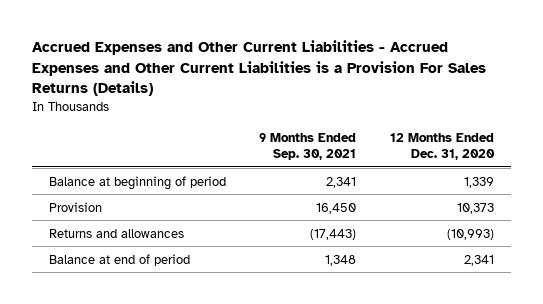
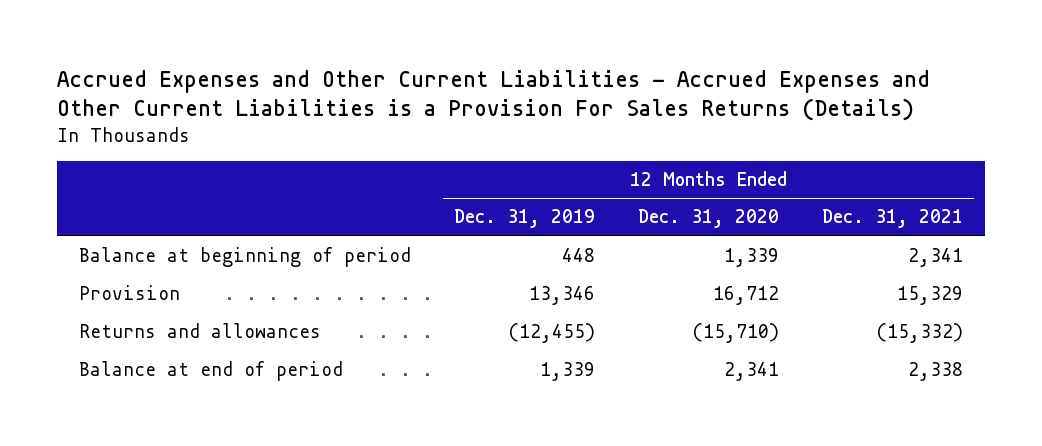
[259,132,357,161] 9 Months Ended Sep. 30, 2021 -> none
none -> [454,209,596,229] Dec. 31, 2019
none -> [822,209,964,229] Dec. 31, 2021
[457,202,495,214] 10,373 -> [713,286,780,306] 16,712
[447,228,495,240] (10,993) -> [692,323,780,344] (15,710)

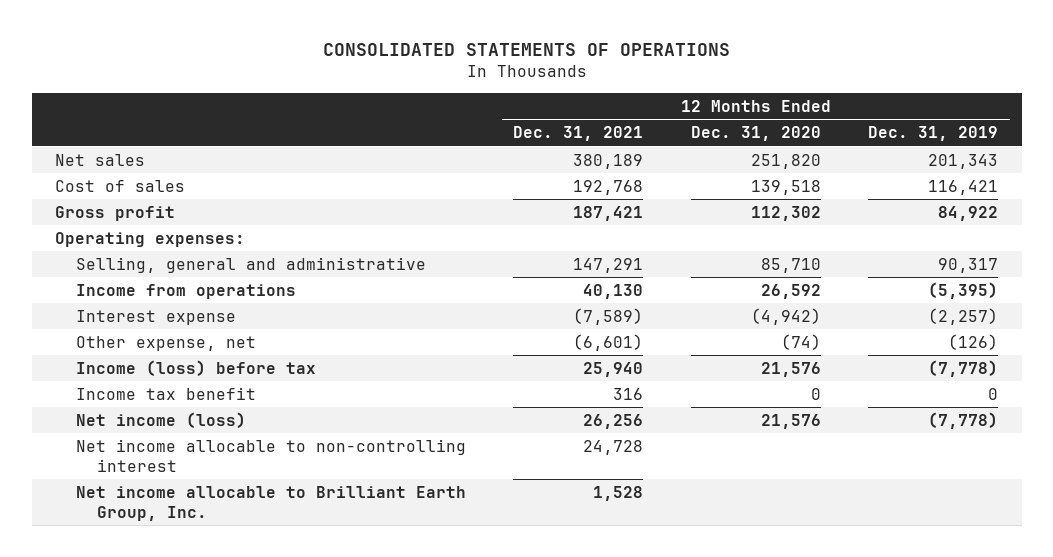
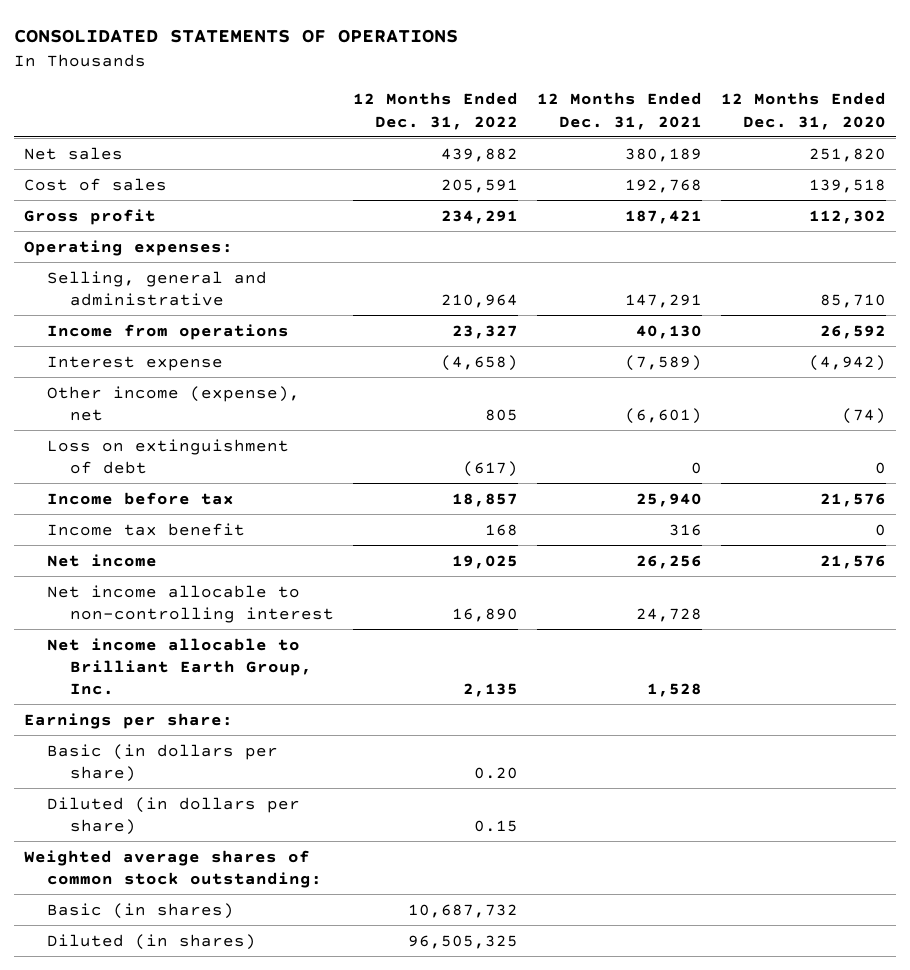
[867,126,998,142] Dec. 31, 2019 -> none
none -> [353,92,519,130] 12 Months Ended Dec. 31, 2022
[76,335,257,351] Other expense, net -> [46,385,300,421] Other income (expense), net
none -> [46,438,289,474] Loss on extinguishment of debt
[76,359,317,376] Income (loss) before tax -> [46,491,234,505] Income before tax
[76,411,247,428] Net income (loss) -> [46,553,157,567] Net income
none -> [24,712,234,729] Earnings per share:
none -> [46,743,278,782] Basic (in dollars per share)
none -> [46,796,300,835] Diluted (in dollars per share)
none -> [24,849,322,888] Weighted average shares of common stock outstanding:
none -> [46,902,234,919] Basic (in shares)
none -> [46,933,256,950] Diluted (in shares)

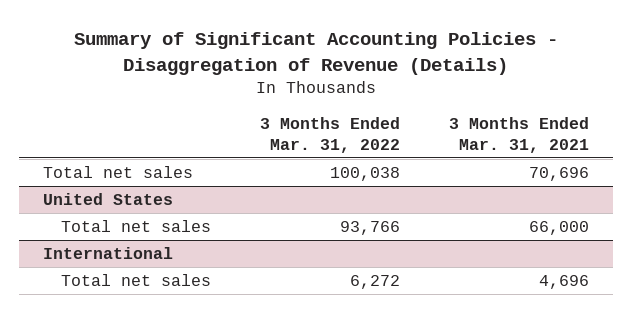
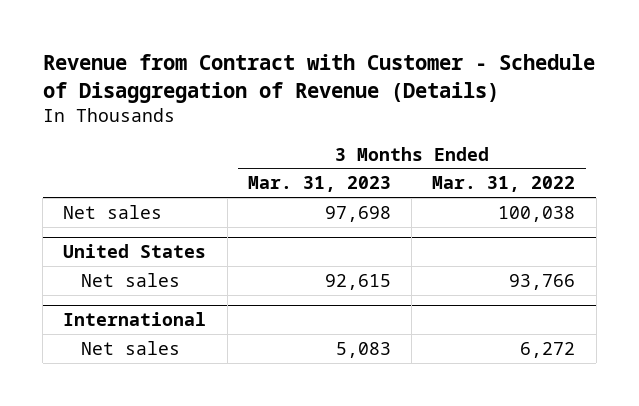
[73,31,558,75] Summary of Significant Accounting Policies - Disaggregation of Revenue (Details) -> [42,54,595,104] Revenue from Contract with Customer - Schedule of Disaggregation of Revenue (Details)
[448,116,589,153] 3 Months Ended Mar. 31, 2021 -> none
none -> [247,176,391,193] Mar. 31, 2023
[43,165,194,178] Total net sales -> [63,204,163,219] Net sales
[60,219,211,232] Total net sales -> [81,272,181,287] Net sales
[60,273,211,286] Total net sales -> [81,340,181,355] Net sales

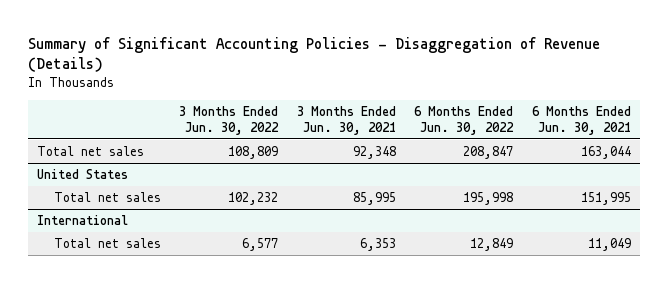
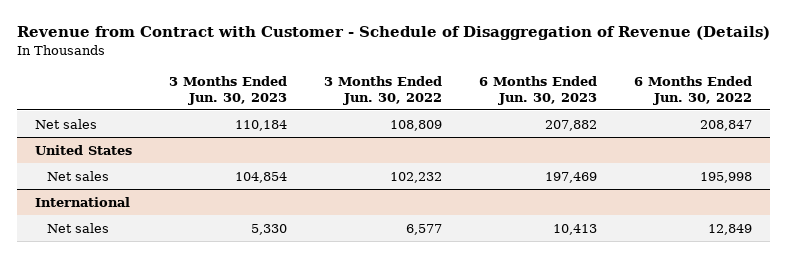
[28,36,601,72] Summary of Significant Accounting Policies - Disaggregation of Revenue (Details) -> [16,26,770,41] Revenue from Contract with Customer - Schedule of Disaggregation of Revenue (Details)
[296,105,396,135] 3 Months Ended Jun. 30, 2021 -> none
[531,105,631,135] 6 Months Ended Jun. 30, 2021 -> none
none -> [169,75,288,105] 3 Months Ended Jun. 30, 2023
none -> [478,75,597,105] 6 Months Ended Jun. 30, 2023
[37,146,145,157] Total net sales -> [35,118,98,129] Net sales
[53,192,161,203] Total net sales -> [47,170,110,181] Net sales
[53,238,161,249] Total net sales -> [47,222,110,233] Net sales

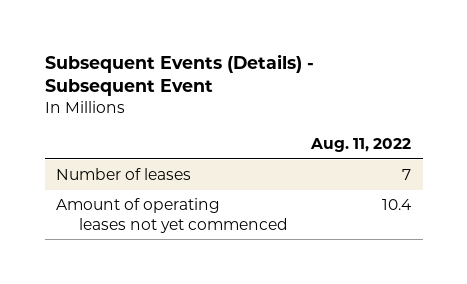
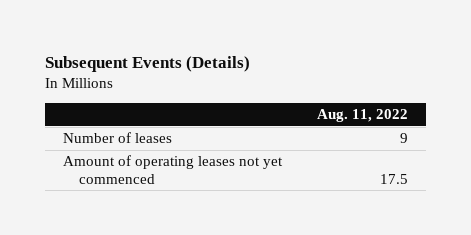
[44,53,314,97] Subsequent Events (Details) - Subsequent Event -> [44,55,250,72] Subsequent Events (Details)
[402,169,412,181] 7 -> [400,133,409,144] 9
[382,199,413,211] 10.4 -> [380,173,409,184] 17.5

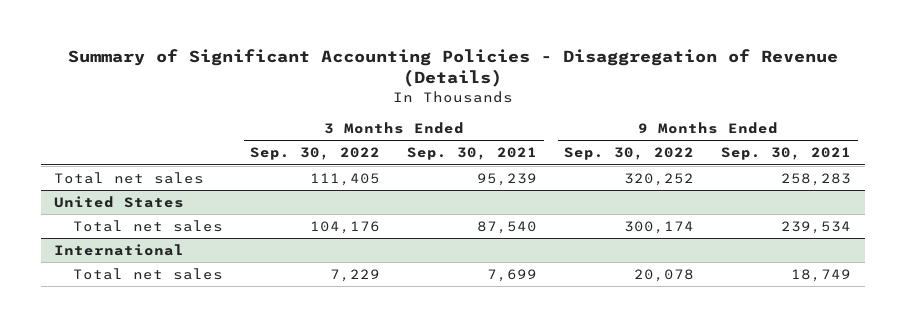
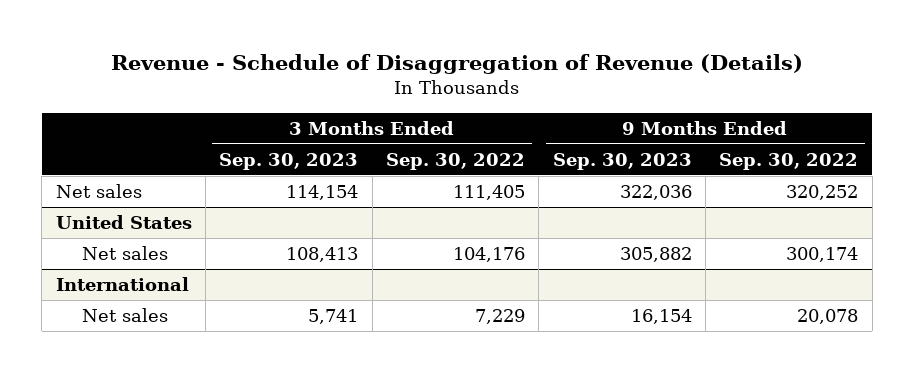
[67,49,838,88] Summary of Significant Accounting Policies - Disaggregation of Revenue (Details) -> [110,53,803,74] Revenue - Schedule of Disaggregation of Revenue (Details)
[407,147,538,161] Sep. 30, 2021 -> none
[721,147,852,161] Sep. 30, 2021 -> none
none -> [219,152,359,170] Sep. 30, 2023
none -> [552,152,692,170] Sep. 30, 2023
[54,172,205,185] Total net sales -> [55,184,142,199] Net sales
[73,220,224,233] Total net sales -> [82,246,169,261] Net sales
[73,268,224,281] Total net sales -> [82,308,169,323] Net sales

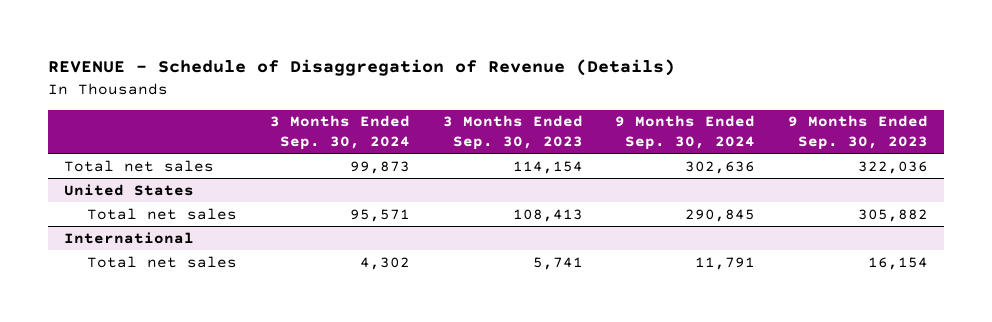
[110,53,803,74] Revenue - Schedule of Disaggregation of Revenue (Details) -> [47,59,675,77] REVENUE - Schedule of Disaggregation of Revenue (Details)
[385,152,525,170] Sep. 30, 2022 -> none
[719,152,859,170] Sep. 30, 2022 -> none
none -> [270,115,411,151] 3 Months Ended Sep. 30, 2024
none -> [615,115,756,151] 9 Months Ended Sep. 30, 2024
[55,184,142,199] Net sales -> [63,159,214,172] Total net sales
[82,246,169,261] Net sales -> [87,207,238,220] Total net sales
[82,308,169,323] Net sales -> [87,255,238,268] Total net sales

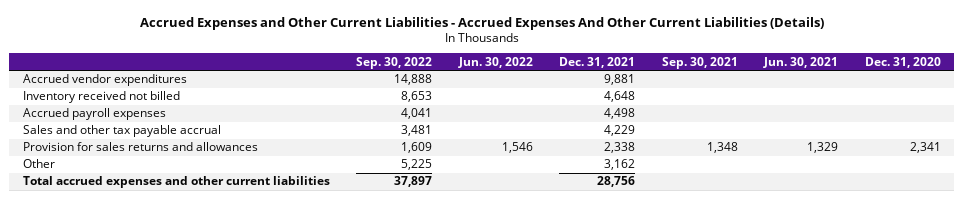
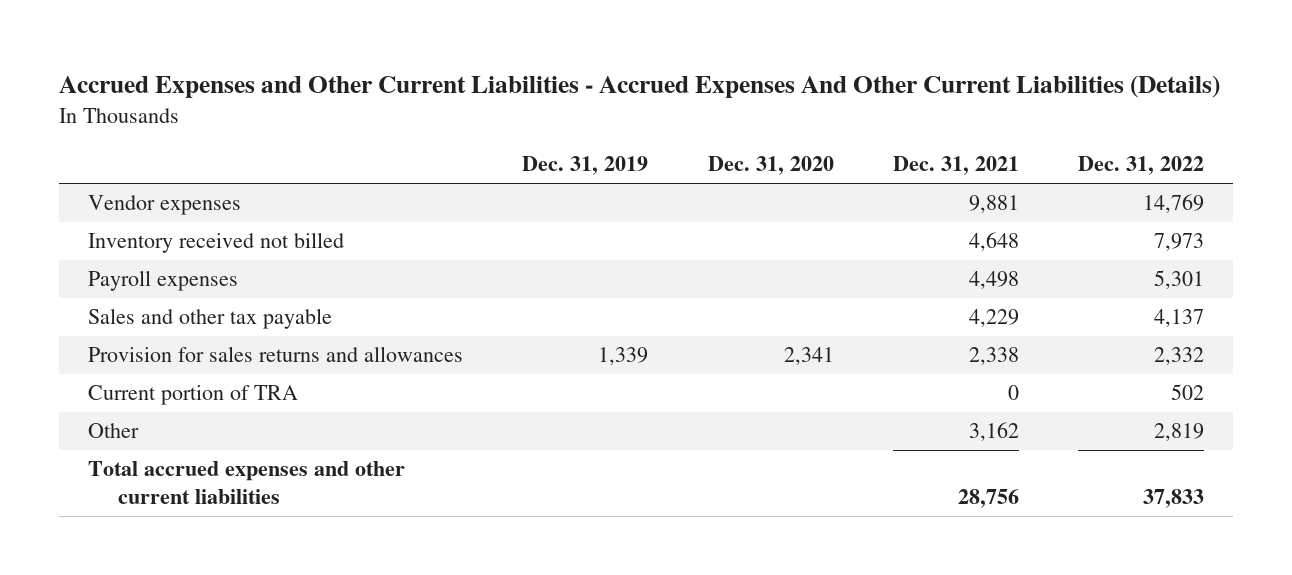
[356,56,433,69] Sep. 30, 2022 -> none
[457,56,533,68] Jun. 30, 2022 -> none
[661,56,738,69] Sep. 30, 2021 -> none
[763,56,839,68] Jun. 30, 2021 -> none
none -> [522,156,649,176] Dec. 31, 2019
none -> [1077,156,1204,176] Dec. 31, 2022
[22,74,187,87] Accrued vendor expenditures -> [88,195,242,216] Vendor expenses
[22,108,166,121] Accrued payroll expenses -> [88,270,239,292] Payroll expenses
[22,125,221,138] Sales and other tax payable accrual -> [88,308,333,330] Sales and other tax payable
none -> [88,385,299,406] Current portion of TRA

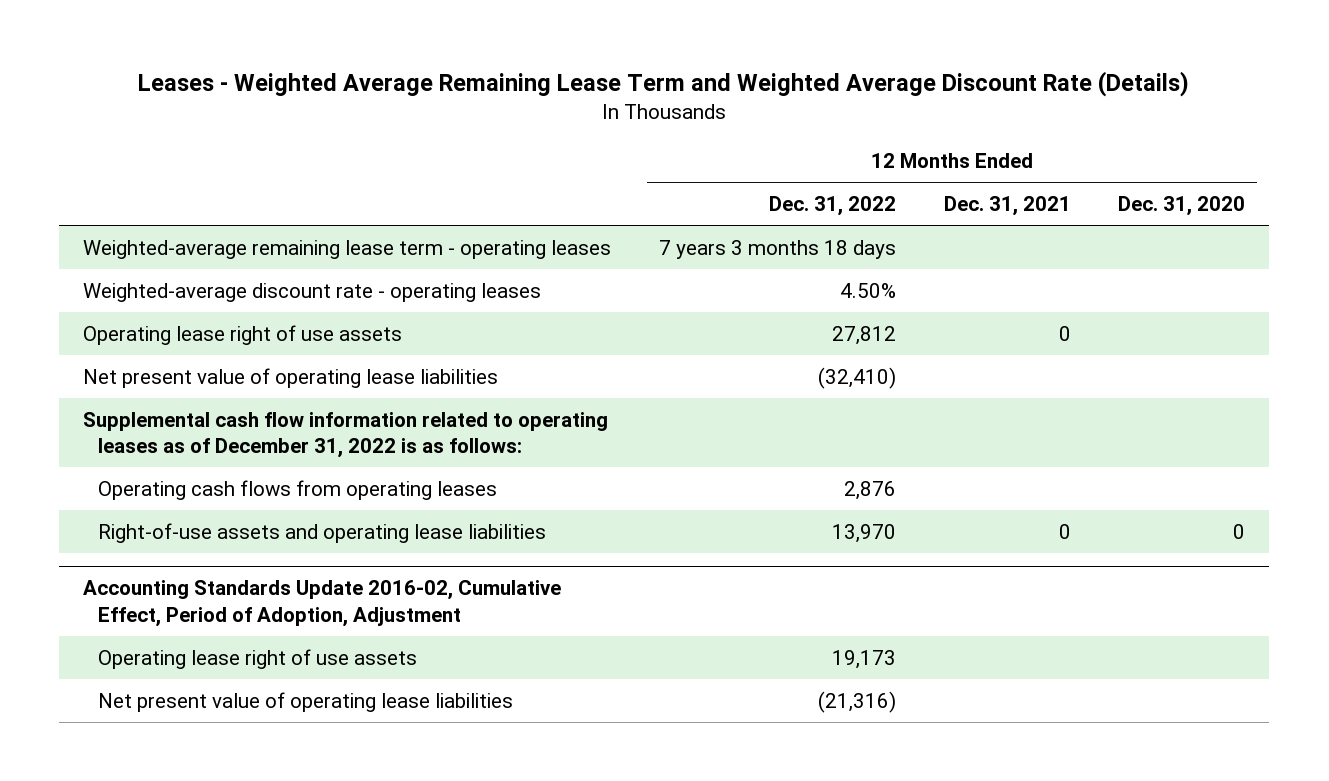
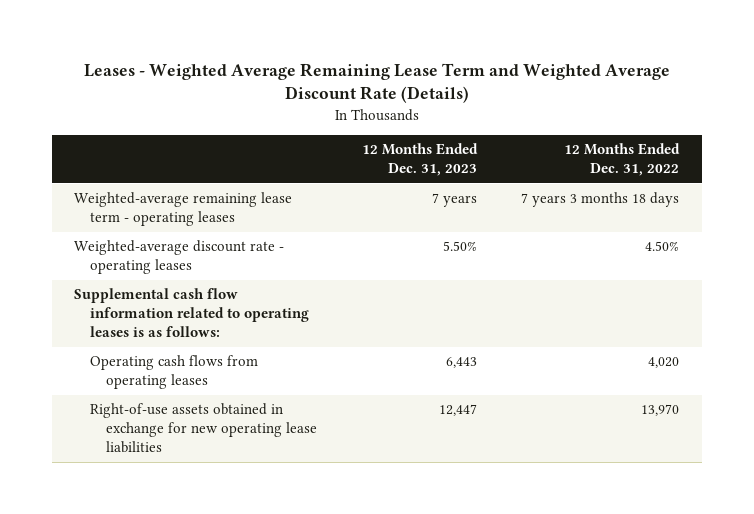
[943,196,1071,217] Dec. 31, 2021 -> none
[1118,196,1246,217] Dec. 31, 2020 -> none
none -> [361,143,478,177] 12 Months Ended Dec. 31, 2023
[83,324,403,345] Operating lease right of use assets -> none
[83,367,499,388] Net present value of operating lease liabilities -> none
[83,580,562,627] Accounting Standards Update 2016-02, Cumulative Effect, Period of Adoption, Adjustment -> none
[97,648,417,669] Operating lease right of use assets -> none
[97,691,513,712] Net present value of operating lease liabilities -> none
[83,411,609,459] Supplemental cash flow information related to operating leases as of December 31, 2022 is as follows: -> [74,288,310,338] Supplemental cash flow information related to operating leases is as follows:
[844,480,897,500] 2,876 -> [648,357,680,369] 4,020
[97,522,546,543] Right-of-use assets and operating lease liabilities -> [90,403,318,454] Right-of-use assets obtained in exchange for new operating lease liabilities

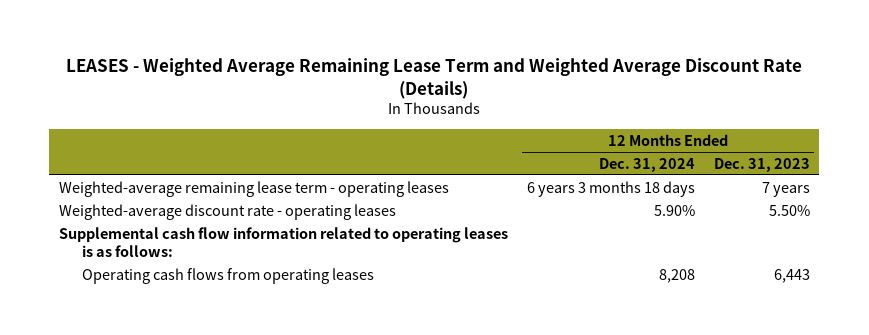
[83,62,670,104] Leases - Weighted Average Remaining Lease Term and Weighted Average Discount Rate (Details) -> [66,58,803,99] LEASES - Weighted Average Remaining Lease Term and Weighted Average Discount Rate (Details)
[564,143,681,177] 12 Months Ended Dec. 31, 2022 -> none
none -> [598,157,695,172] Dec. 31, 2024
[90,403,318,454] Right-of-use assets obtained in exchange for new operating lease liabilities -> none

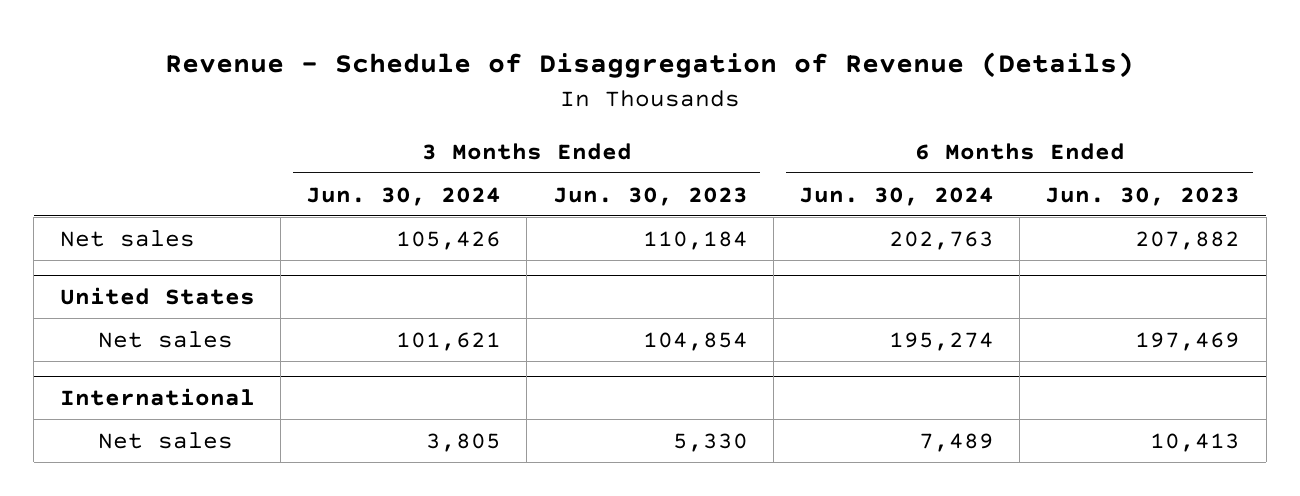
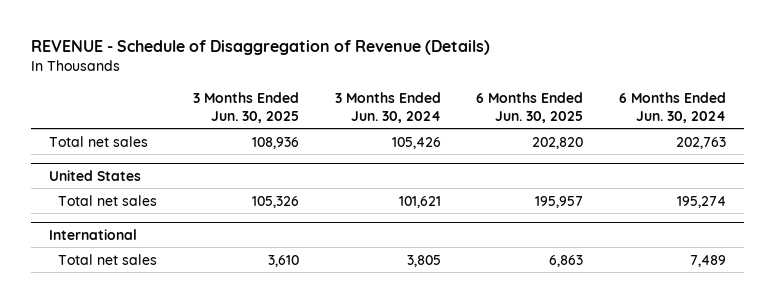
[165,52,1135,79] Revenue - Schedule of Disaggregation of Revenue (Details) -> [30,40,490,56] REVENUE - Schedule of Disaggregation of Revenue (Details)
[552,186,748,206] Jun. 30, 2023 -> none
[1045,186,1241,206] Jun. 30, 2023 -> none
none -> [193,91,300,123] 3 Months Ended Jun. 30, 2025
none -> [476,91,584,123] 6 Months Ended Jun. 30, 2025
[59,229,195,247] Net sales -> [48,135,148,147] Total net sales
[97,330,233,348] Net sales -> [58,194,158,206] Total net sales
[97,431,233,449] Net sales -> [58,253,158,265] Total net sales

